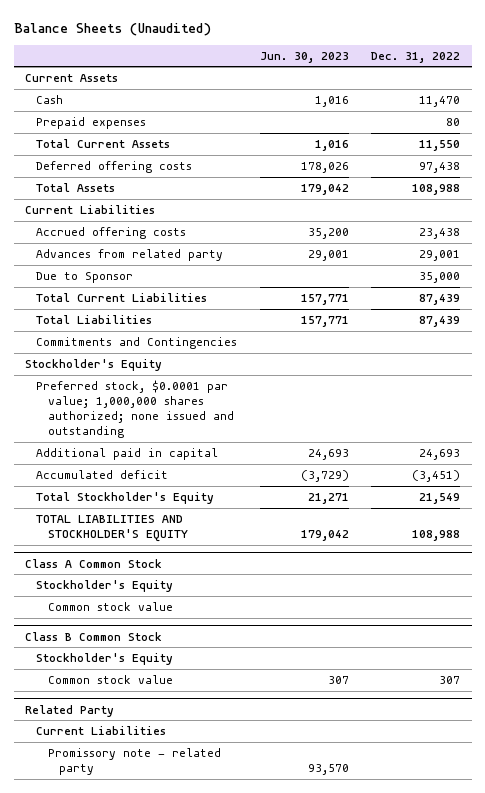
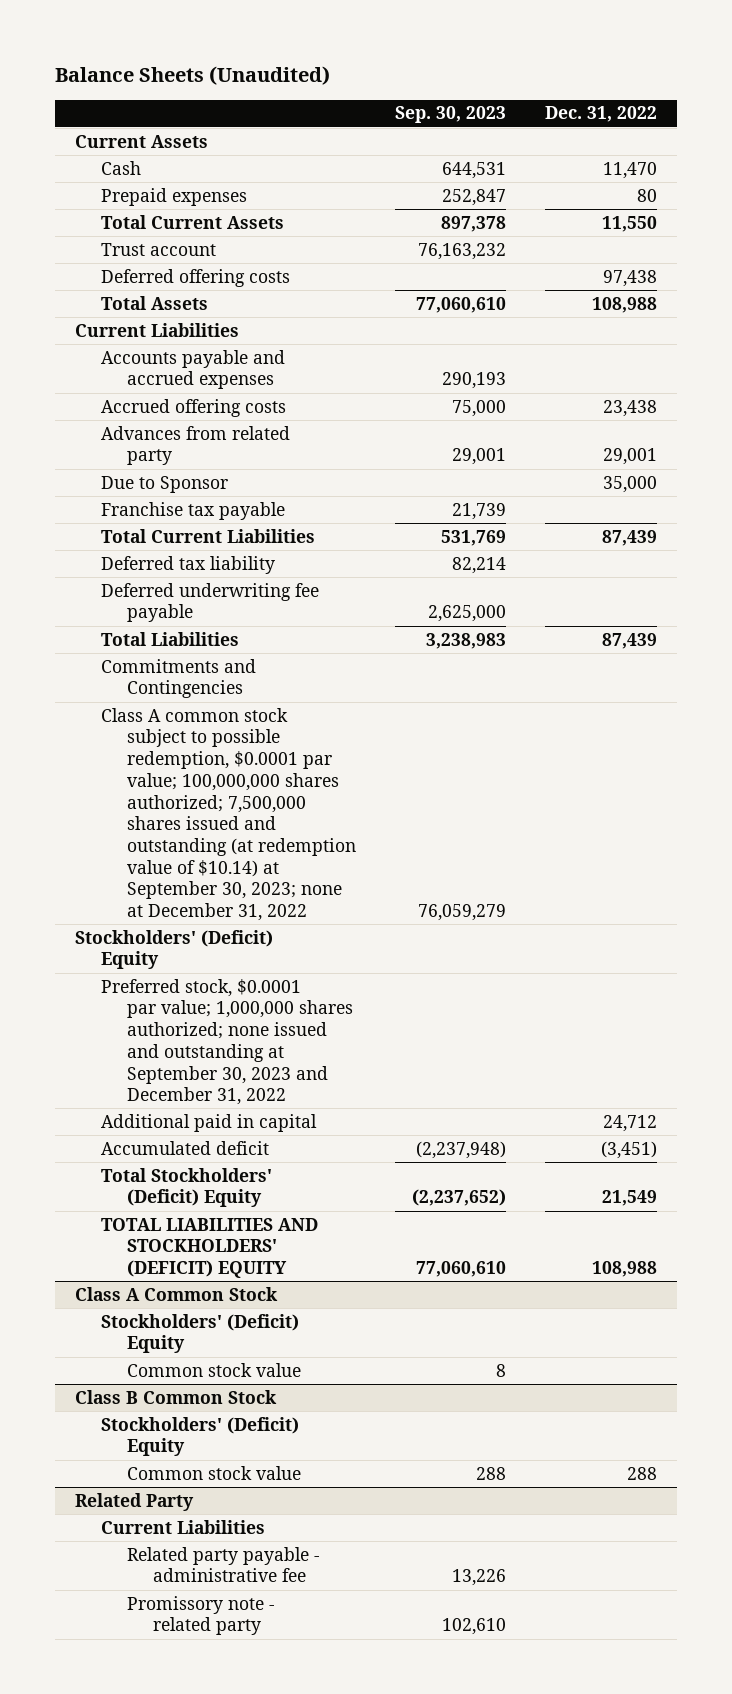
[259,51,349,63] Jun. 30, 2023 -> none
none -> [395,106,507,124] Sep. 30, 2023
none -> [100,242,216,256] Trust account
none -> [100,349,285,390] Accounts payable and accrued expenses
none -> [100,501,285,520] Franchise tax payable
none -> [100,555,275,574] Deferred tax liability
none -> [100,582,319,623] Deferred underwriting fee payable
none -> [100,707,356,922] Class A common stock subject to possible redemption, $0.0001 par value; 100,000,000 shares authorized; 7,500,000 shares issued and outstanding (at redemption value of $10.14) at September 30, 2023; none at December 31, 2022
[25,358,163,371] Stockholder's Equity -> [74,929,273,970] Stockholders' (Deficit) Equity
[36,379,234,439] Preferred stock, $0.0001 par value; 1,000,000 shares authorized; none issued and outstanding -> [100,978,353,1106] Preferred stock, $0.0001 par value; 1,000,000 shares authorized; none issued and outstanding at September 30, 2023 and December 31, 2022
[419,448,461,460] 24,693 -> [603,1114,658,1132] 24,712
[36,491,215,504] Total Stockholder's Equity -> [100,1167,272,1208] Total Stockholders' (Deficit) Equity
[36,514,188,543] TOTAL LIABILITIES AND STOCKHOLDER'S EQUITY -> [100,1217,318,1279] TOTAL LIABILITIES AND STOCKHOLDERS' (DEFICIT) EQUITY
[36,579,174,592] Stockholder's Equity -> [100,1313,299,1354] Stockholders' (Deficit) Equity
[36,652,174,665] Stockholder's Equity -> [100,1416,299,1457] Stockholders' (Deficit) Equity
[439,675,461,684] 307 -> [627,1466,658,1480] 288
none -> [126,1546,319,1583] Related party payable - administrative fee

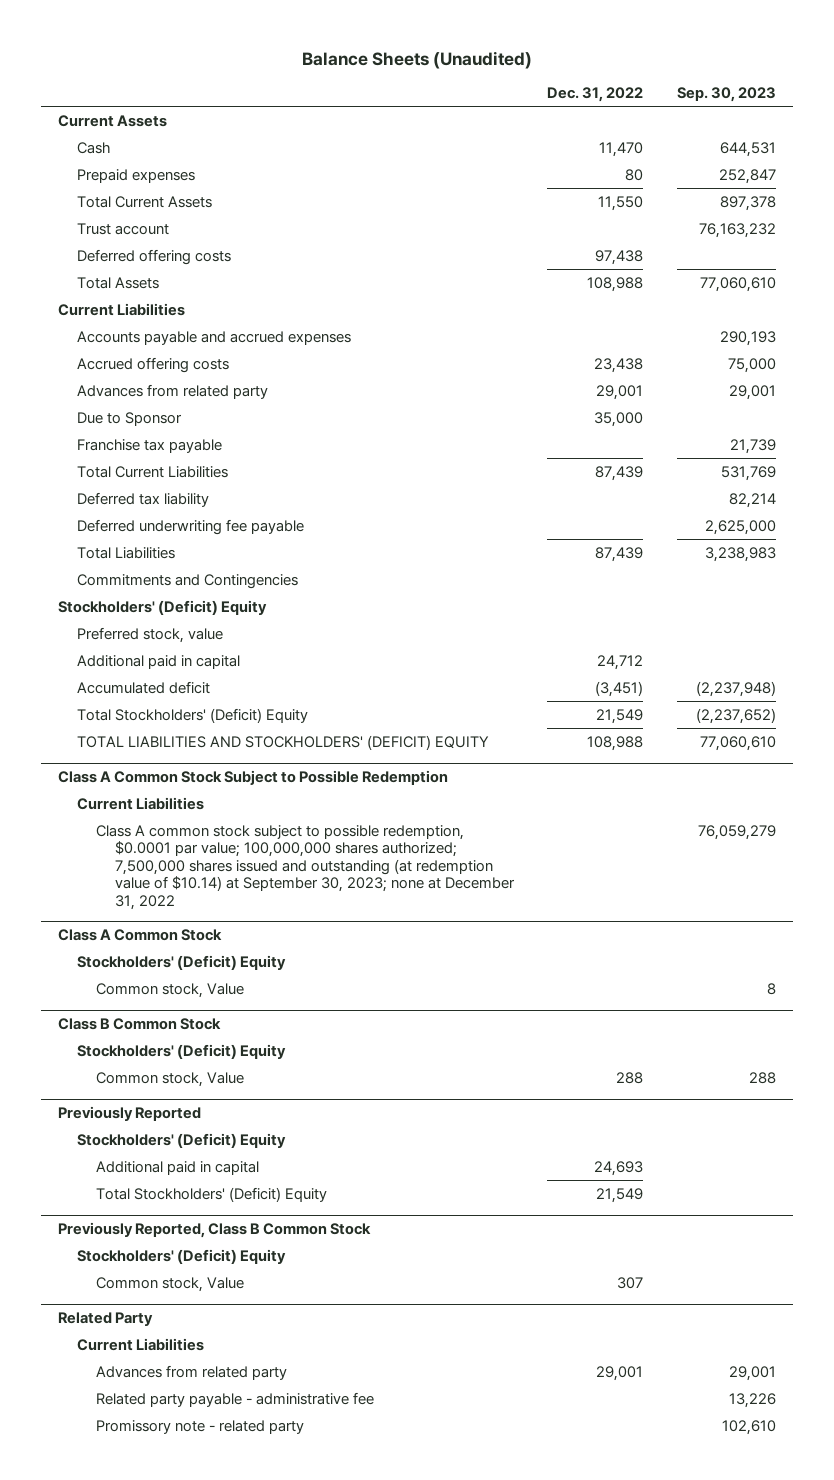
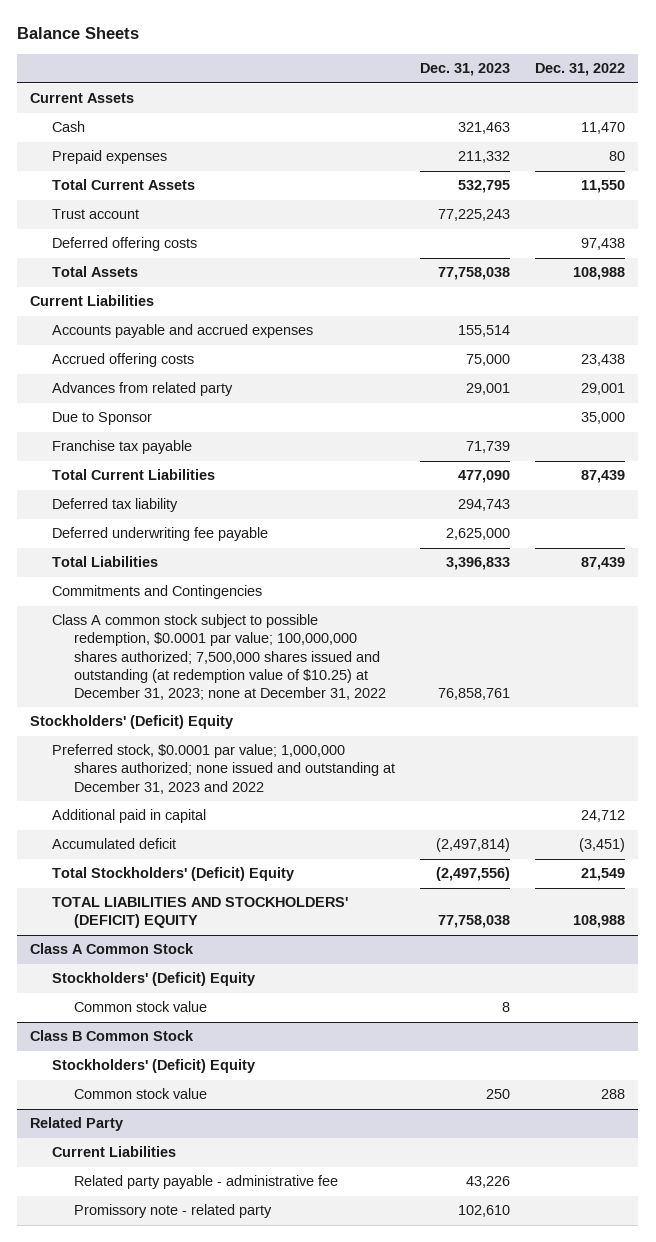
[301,50,532,69] Balance Sheets (Unaudited) -> [17,27,140,40] Balance Sheets
[676,87,776,103] Sep. 30, 2023 -> none
none -> [420,63,511,77] Dec. 31, 2023
none -> [51,614,386,700] Class A common stock subject to possible redemption, $0.0001 par value; 100,000,000 shares authorized; 7,500,000 shares issued and outstanding (at redemption value of $10.25) at December 31, 2023; none at December 31, 2022
[76,626,223,643] Preferred stock, value -> [51,744,395,794] Preferred stock, $0.0001 par value; 1,000,000 shares authorized; none issued and outstanding at December 31, 2023 and 2022
[57,770,448,786] Class A Common Stock Subject to Possible Redemption -> none
[76,796,204,810] Current Liabilities -> none
[95,824,516,910] Class A common stock subject to possible redemption, $0.0001 par value; 100,000,000 shares authorized; 7,500,000 shares issued and outstanding (at redemption value of $10.14) at September 30, 2023; none at December 31, 2022 -> none
[95,982,244,998] Common stock, Value -> [73,1001,207,1013] Common stock value
[57,1106,201,1122] Previously Reported -> none
[76,1132,286,1148] Stockholders' (Deficit) Equity -> none
[95,1160,259,1175] Additional paid in capital -> none
[95,1186,327,1202] Total Stockholders' (Deficit) Equity -> none
[57,1222,371,1239] Previously Reported, Class B Common Stock -> none
[76,1248,286,1264] Stockholders' (Deficit) Equity -> none
[95,1276,244,1292] Common stock, Value -> none
[95,1071,244,1087] Common stock, Value -> [73,1088,207,1100] Common stock value
[95,1364,287,1380] Advances from related party -> none

